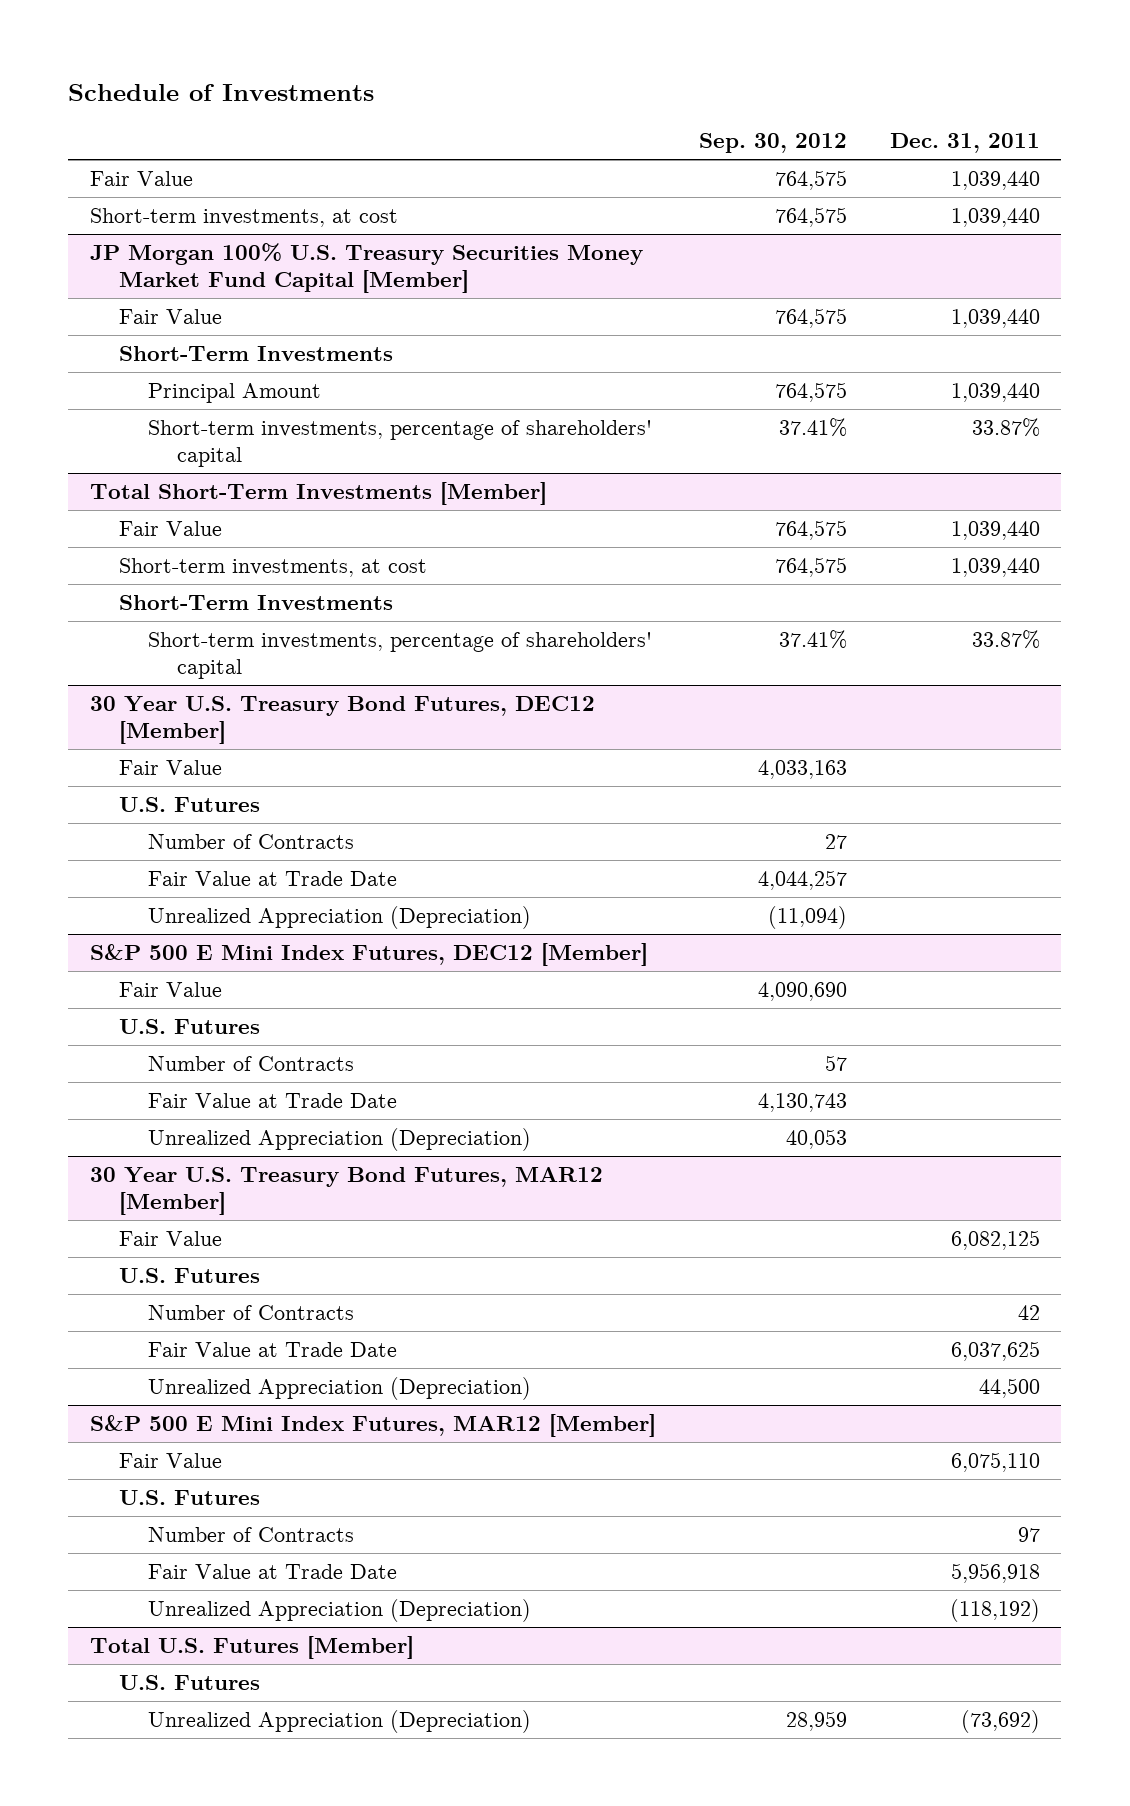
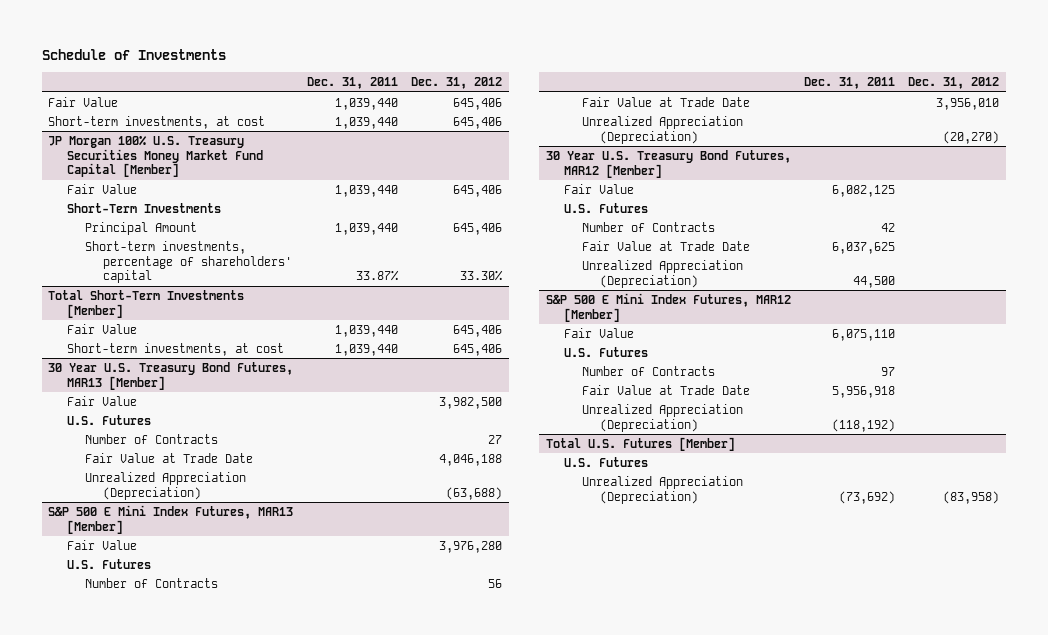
[698,133,847,154] Sep. 30, 2012 -> none
none -> [411,77,503,90] Dec. 31, 2012
[118,594,393,610] Short-Term Investments -> none
[148,631,653,679] Short-term investments, percentage of shareholders' capital -> none
[89,695,595,744] 30 Year U.S. Treasury Bond Futures, DEC12 [Member] -> [48,361,294,390] 30 Year U.S. Treasury Bond Futures, MAR13 [Member]
[89,942,648,966] S&P 500 E Mini Index Futures, DEC12 [Member] -> [48,504,294,534] S&P 500 E Mini Index Futures, MAR13 [Member]

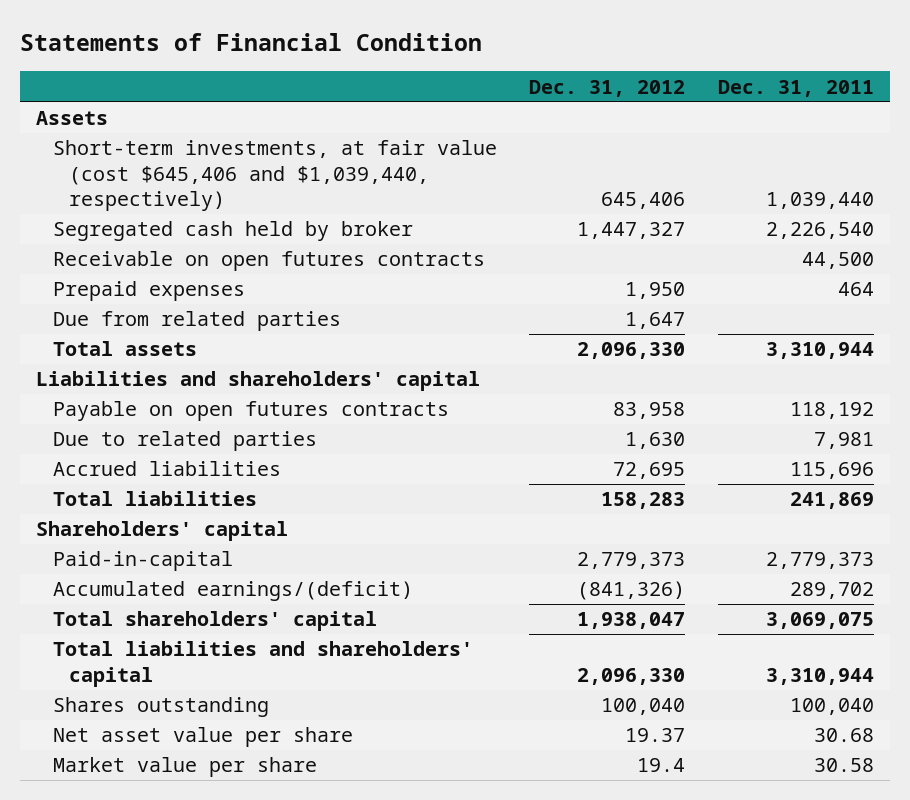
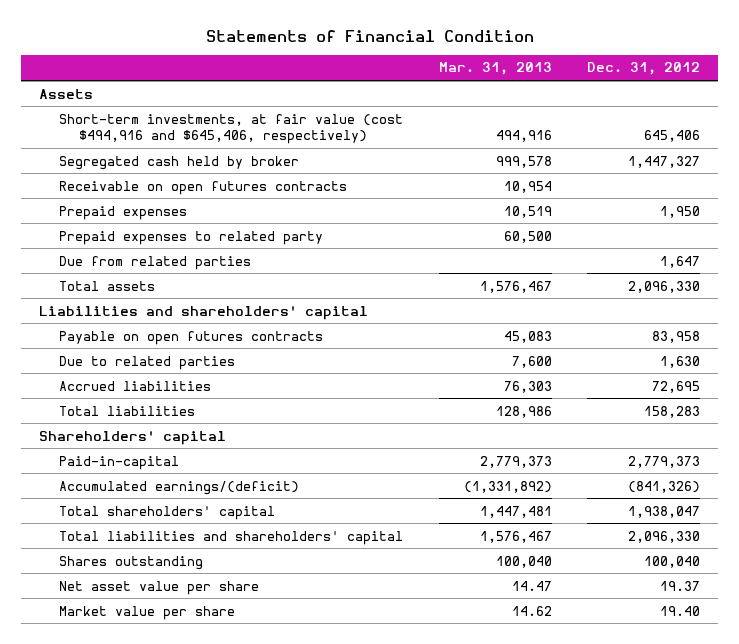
[717,79,874,97] Dec. 31, 2011 -> none
none -> [438,62,552,76] Mar. 31, 2013
[52,140,497,212] Short-term investments, at fair value (cost $645,406 and $1,039,440, respectively) -> [59,113,404,145] Short-term investments, at fair value (cost $494,916 and $645,406, respectively)
none -> [59,230,324,245] Prepaid expenses to related party
[637,758,686,773] 19.4 -> [660,605,701,616] 19.40

